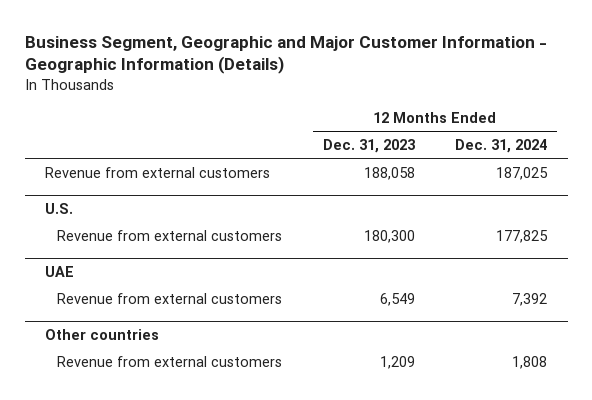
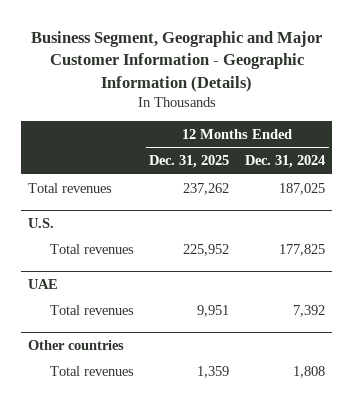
[322,139,415,154] Dec. 31, 2023 -> none
none -> [149,155,230,169] Dec. 31, 2025
[45,166,271,178] Revenue from external customers -> [28,182,113,193] Total revenues
[57,229,283,241] Revenue from external customers -> [50,243,135,254] Total revenues
[57,292,283,304] Revenue from external customers -> [50,304,135,315] Total revenues
[57,355,283,367] Revenue from external customers -> [50,365,135,376] Total revenues

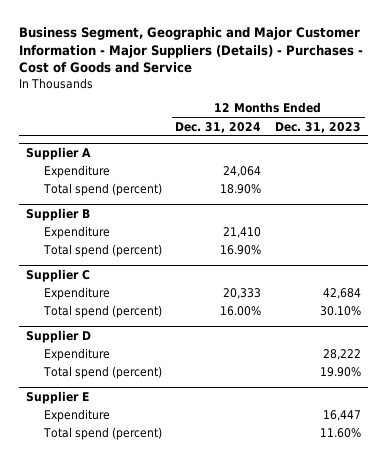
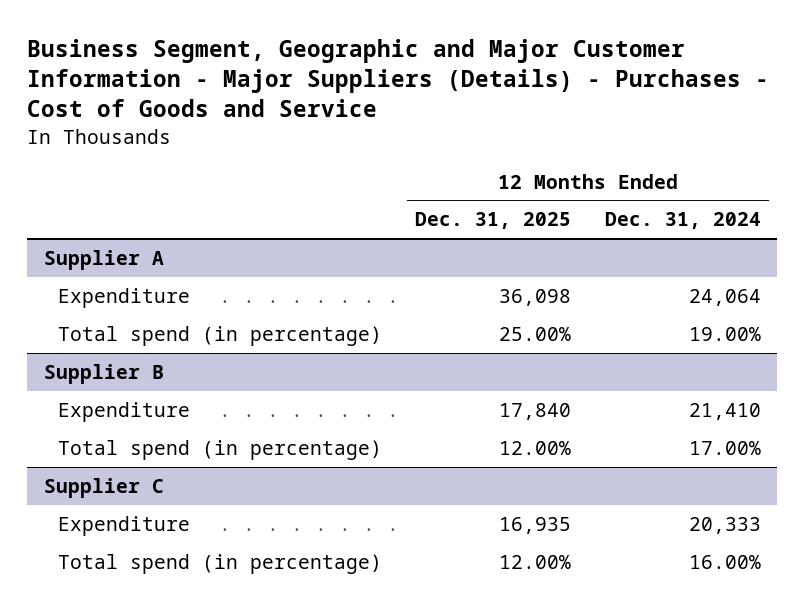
[275,121,362,133] Dec. 31, 2023 -> none
none -> [415,212,572,230] Dec. 31, 2025
[42,183,162,197] Total spend (percent) -> [58,325,383,346] Total spend (in percentage)
[220,184,262,195] 18.90% -> [688,326,761,341] 19.00%
[42,244,162,258] Total spend (percent) -> [58,439,383,460] Total spend (in percentage)
[220,245,262,256] 16.90% -> [688,440,761,455] 17.00%
[26,329,92,343] Supplier D -> none
[43,348,110,362] Expenditure -> none
[42,366,162,380] Total spend (percent) -> none
[26,390,90,404] Supplier E -> none
[43,409,110,423] Expenditure -> none
[42,427,162,441] Total spend (percent) -> none
[42,305,162,319] Total spend (percent) -> [58,553,383,574] Total spend (in percentage)

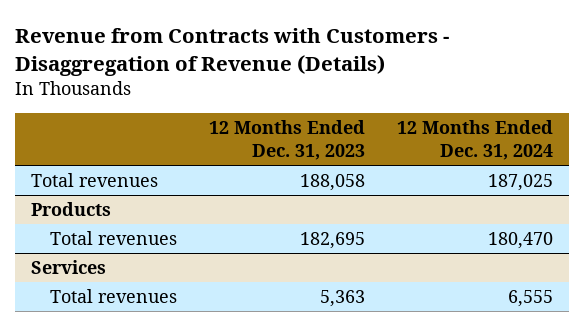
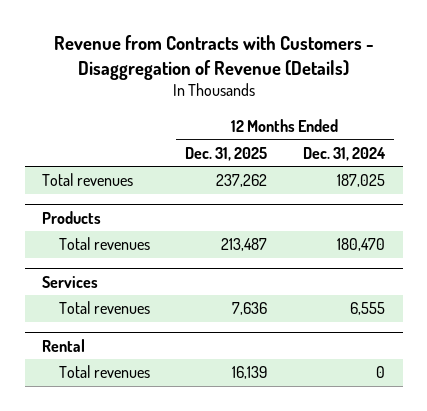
[208,120,365,161] 12 Months Ended Dec. 31, 2023 -> none
none -> [185,146,268,161] Dec. 31, 2025
none -> [42,338,86,352] Rental
none -> [58,365,150,379] Total revenues

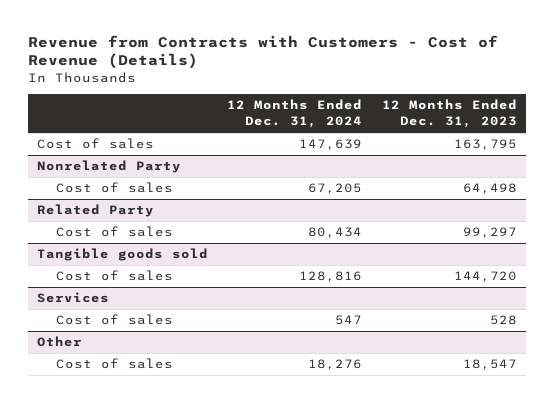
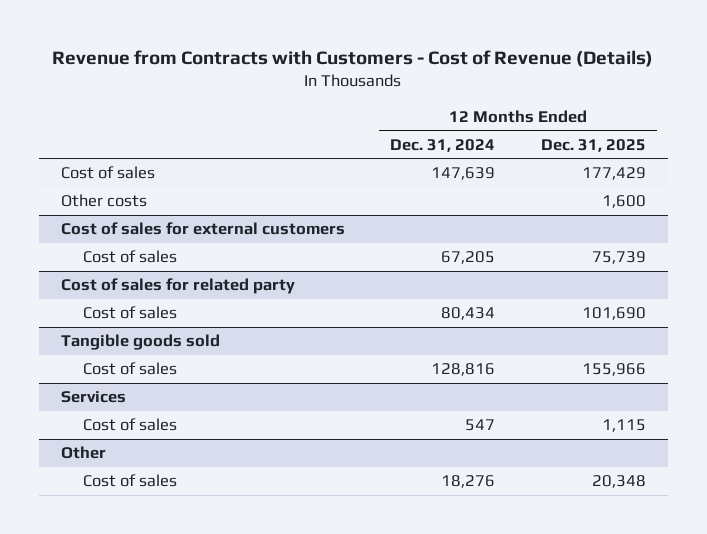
[381,99,517,129] 12 Months Ended Dec. 31, 2023 -> none
none -> [540,138,646,152] Dec. 31, 2025
none -> [61,194,148,208] Other costs
[37,160,182,174] Nonrelated Party -> [61,222,346,236] Cost of sales for external customers
[37,204,155,218] Related Party -> [61,278,296,295] Cost of sales for related party

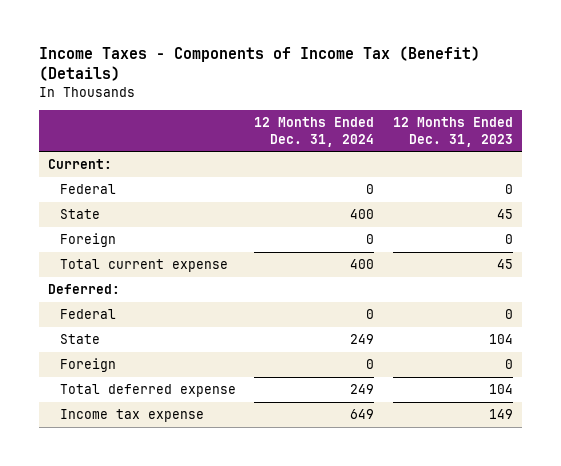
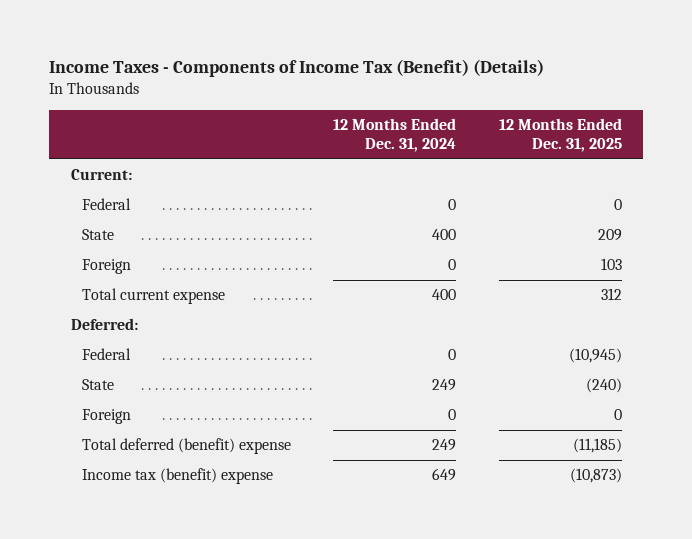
[393,117,514,147] 12 Months Ended Dec. 31, 2023 -> none
none -> [498,117,622,152] 12 Months Ended Dec. 31, 2025
[59,384,236,398] Total deferred expense -> [81,438,291,455] Total deferred (benefit) expense
[59,409,204,423] Income tax expense -> [81,468,273,485] Income tax (benefit) expense

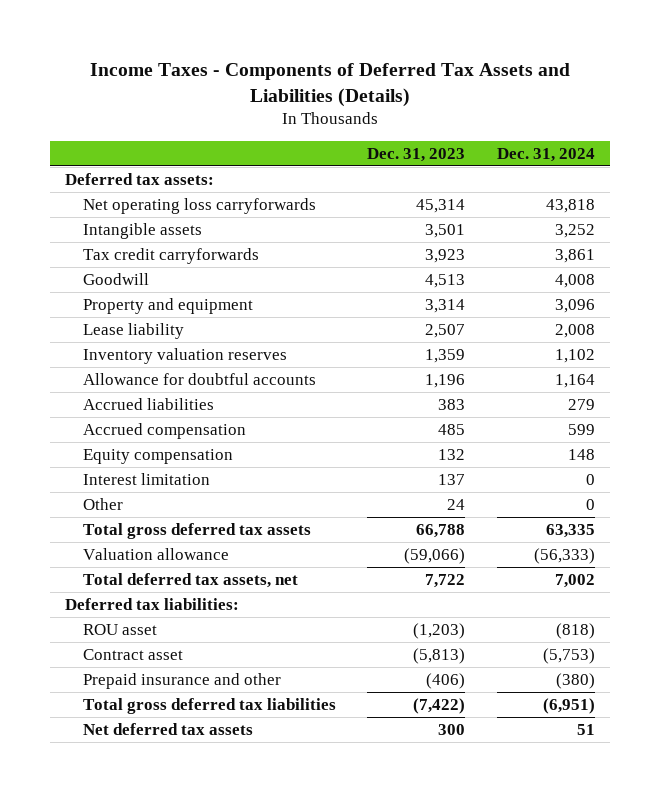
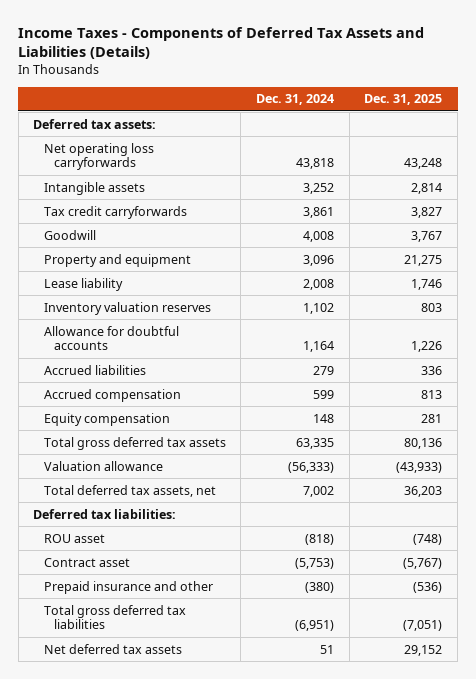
[367,147,466,162] Dec. 31, 2023 -> none
none -> [364,94,443,106] Dec. 31, 2025
[83,472,211,485] Interest limitation -> none
[83,497,124,510] Other -> none

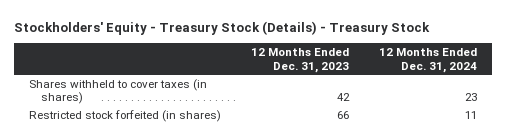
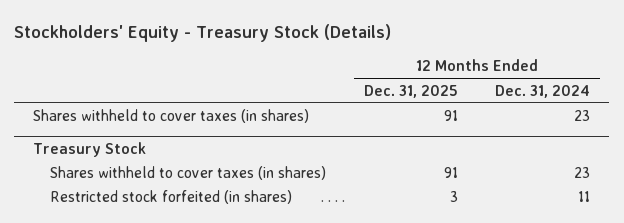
[14,20,431,35] Stockholders' Equity - Treasury Stock (Details) - Treasury Stock -> [14,24,392,43] Stockholders' Equity - Treasury Stock (Details)
[251,48,350,73] 12 Months Ended Dec. 31, 2023 -> none
none -> [363,84,458,98] Dec. 31, 2025
none -> [33,142,147,158] Treasury Stock
none -> [49,166,326,181] Shares withheld to cover taxes (in shares)

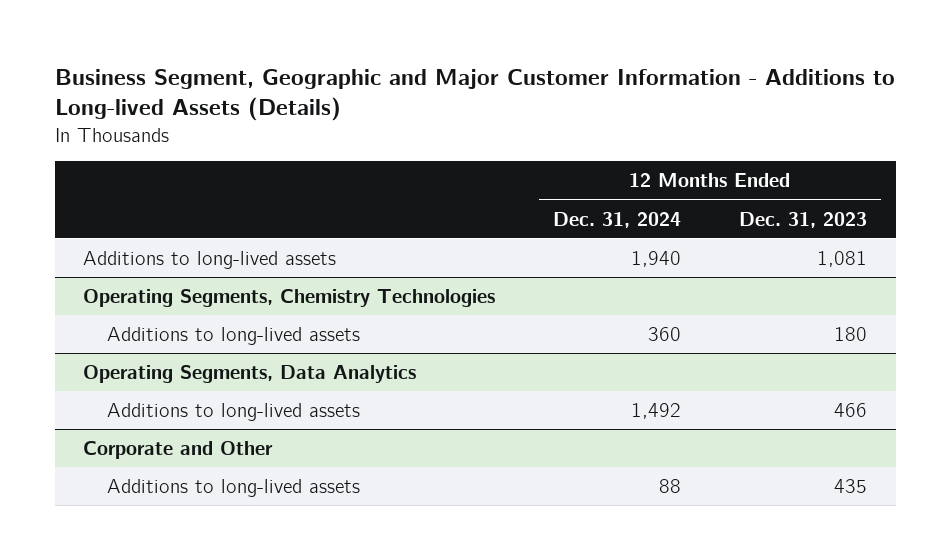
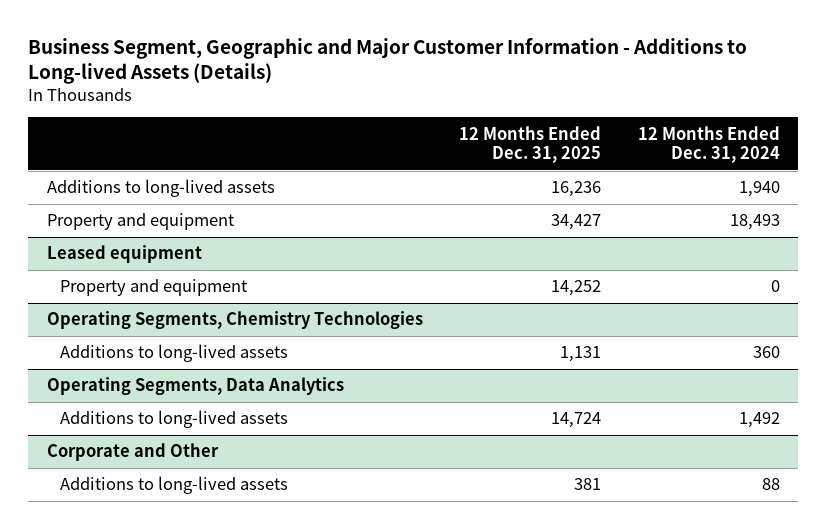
[738,211,867,228] Dec. 31, 2023 -> none
none -> [459,125,602,164] 12 Months Ended Dec. 31, 2025
none -> [46,213,234,231] Property and equipment
none -> [46,245,202,264] Leased equipment
none -> [60,279,248,297] Property and equipment

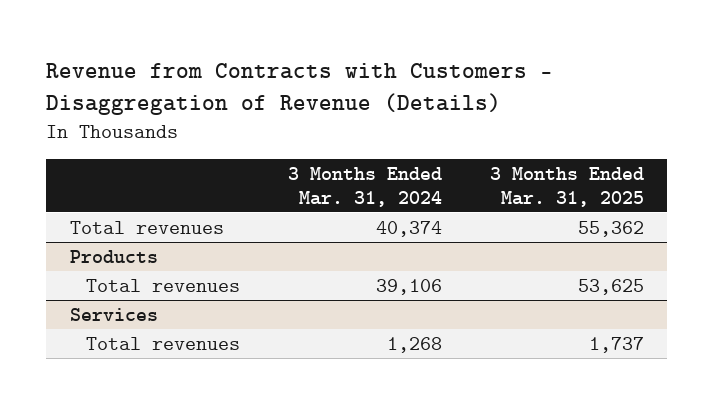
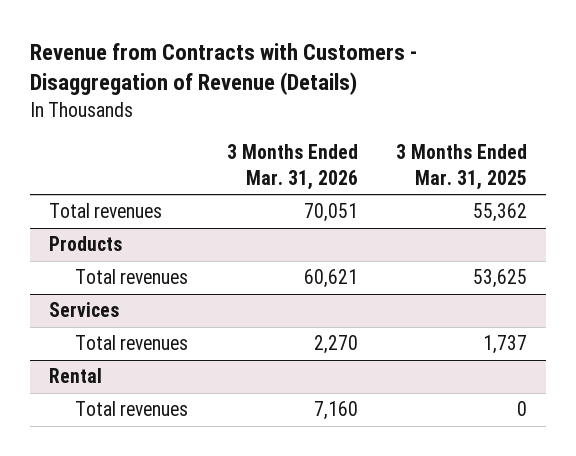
[287,166,442,207] 3 Months Ended Mar. 31, 2024 -> none
none -> [226,144,358,190] 3 Months Ended Mar. 31, 2026
none -> [49,368,103,384] Rental
none -> [75,401,189,417] Total revenues

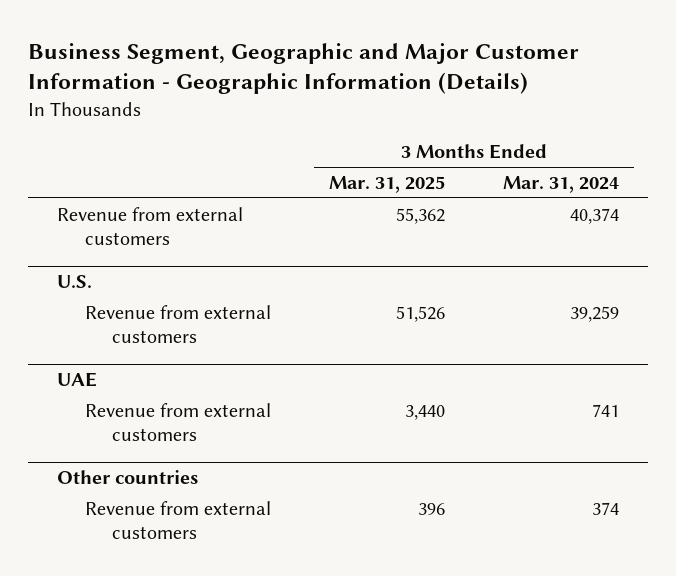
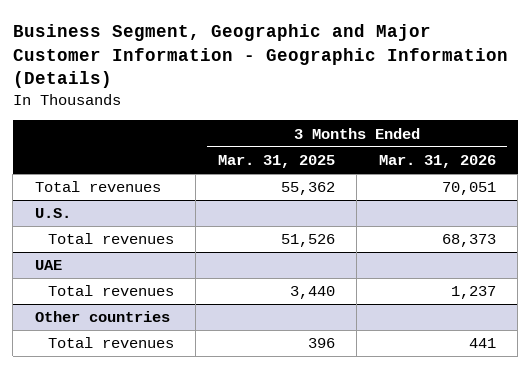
[503,175,620,193] Mar. 31, 2024 -> none
none -> [378,154,496,168] Mar. 31, 2026
[56,206,243,246] Revenue from external customers -> [34,181,161,193] Total revenues
[84,304,271,344] Revenue from external customers -> [47,233,174,245] Total revenues
[84,402,271,442] Revenue from external customers -> [47,285,174,297] Total revenues
[84,500,271,540] Revenue from external customers -> [47,337,174,349] Total revenues

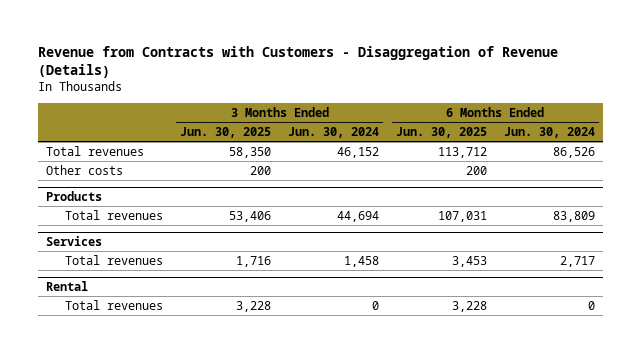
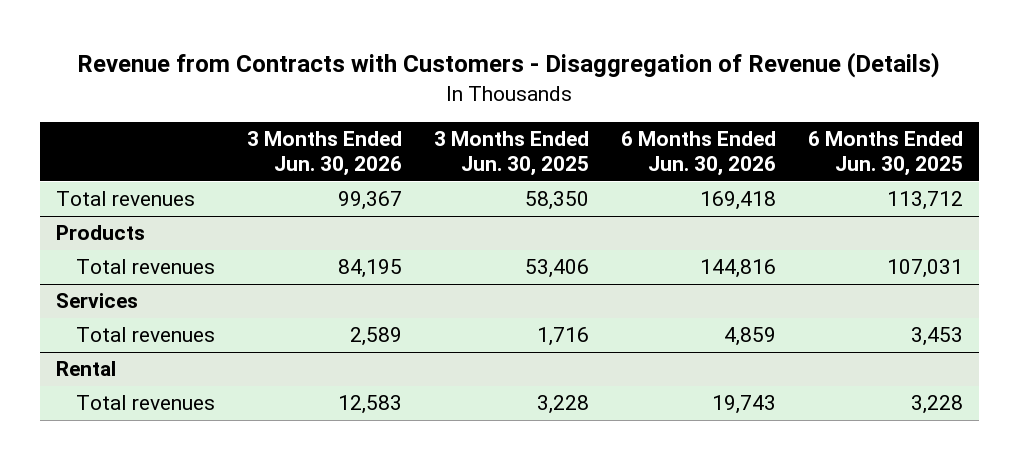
[288,127,380,139] Jun. 30, 2024 -> none
[503,127,595,139] Jun. 30, 2024 -> none
none -> [247,131,403,177] 3 Months Ended Jun. 30, 2026
none -> [621,131,777,177] 6 Months Ended Jun. 30, 2026
[46,164,124,175] Other costs -> none

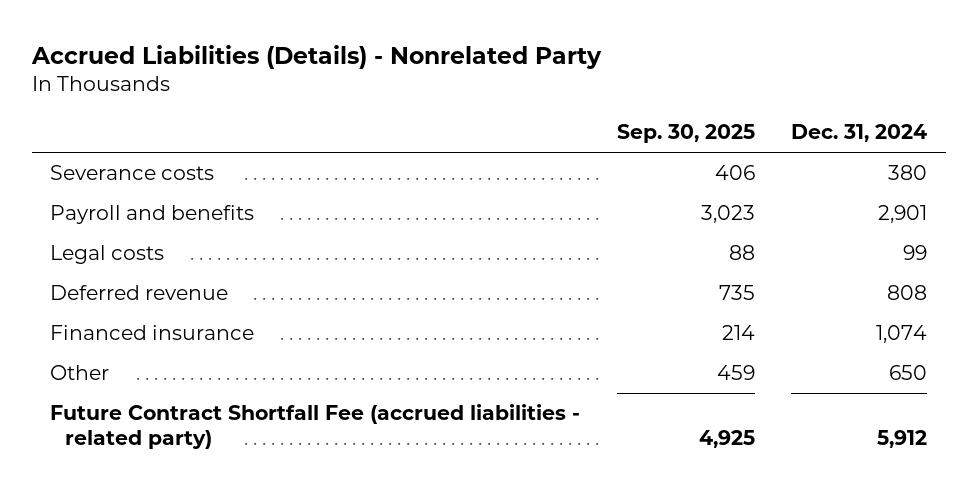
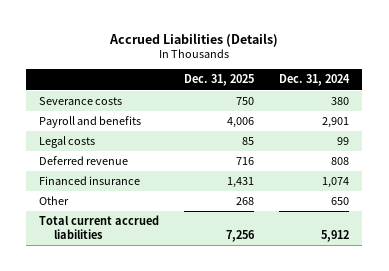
[30,44,602,69] Accrued Liabilities (Details) - Nonrelated Party -> [109,32,279,47] Accrued Liabilities (Details)
[616,124,755,144] Sep. 30, 2025 -> none
none -> [184,74,255,87] Dec. 31, 2025
[50,404,581,450] Future Contract Shortfall Fee (accrued liabilities - related party) -> [39,215,160,239] Total current accrued liabilities

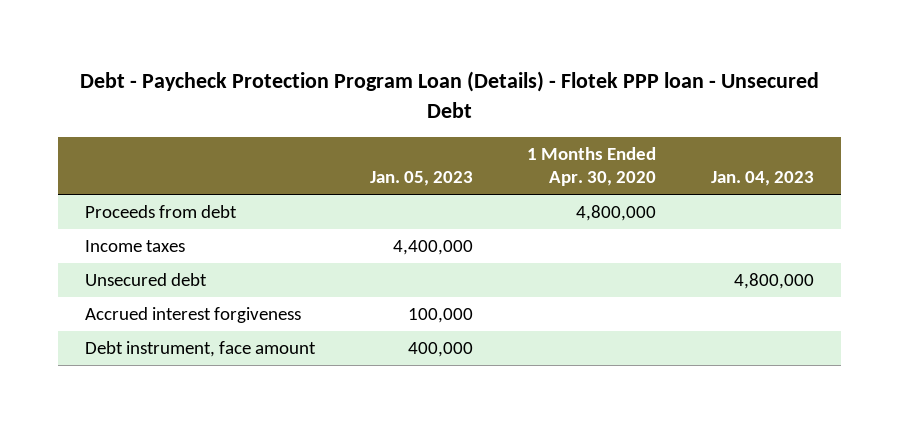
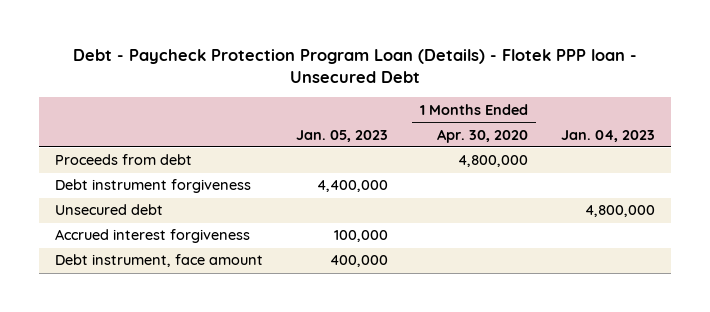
[85,239,186,252] Income taxes -> [55,179,252,194] Debt instrument forgiveness

